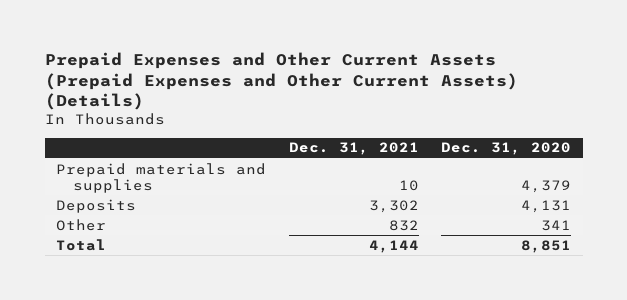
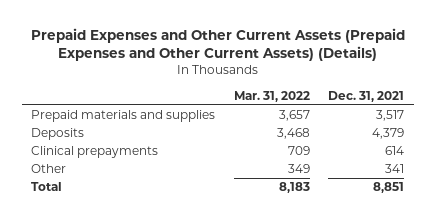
[441,142,572,156] Dec. 31, 2020 -> none
none -> [233,90,310,102] Mar. 31, 2022
[398,179,419,191] 10 -> [376,110,405,122] 3,517
[368,199,419,213] 3,302 -> [372,128,405,140] 4,379
none -> [31,146,159,159] Clinical prepayments
[388,219,419,231] 832 -> [385,164,405,174] 341
[368,239,419,253] 4,144 -> [373,182,405,194] 8,851

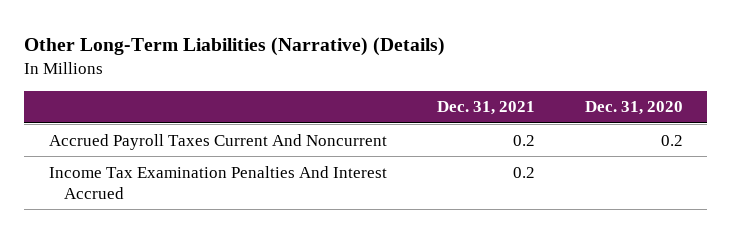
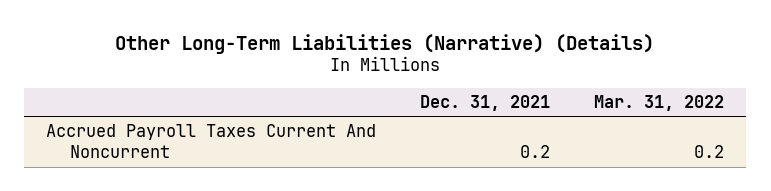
[584,101,683,116] Dec. 31, 2020 -> none
none -> [594,95,725,112] Mar. 31, 2022
[49,165,388,199] Income Tax Examination Penalties And Interest Accrued -> none

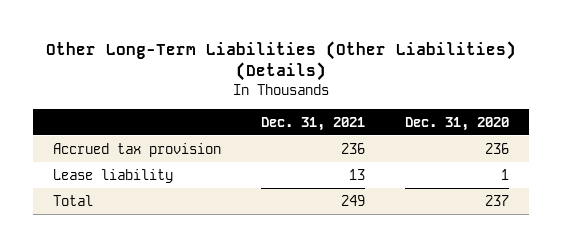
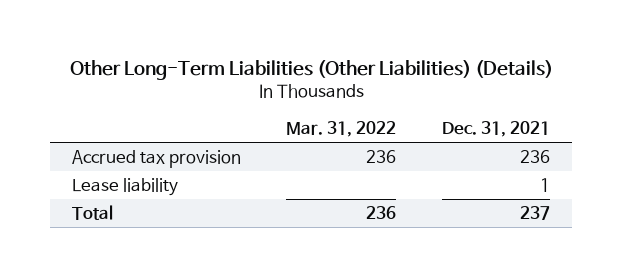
[404,116,509,131] Dec. 31, 2020 -> none
none -> [286,120,397,137] Mar. 31, 2022
[349,168,366,180] 13 -> [539,178,550,193] 1
[341,194,366,206] 249 -> [519,206,550,221] 237

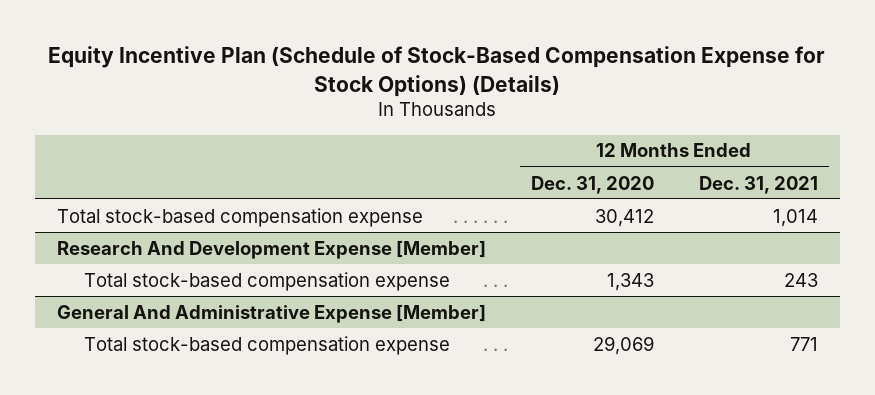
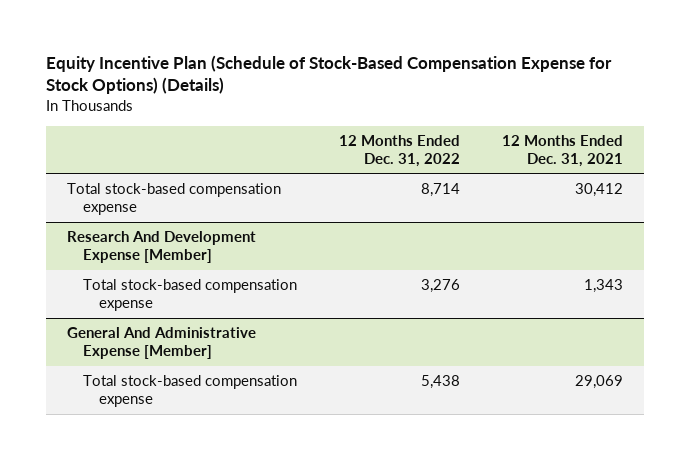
[530,175,654,194] Dec. 31, 2020 -> none
none -> [338,134,460,168] 12 Months Ended Dec. 31, 2022
[772,208,818,227] 1,014 -> [574,182,623,197] 30,412
[783,272,818,287] 243 -> [583,278,623,293] 1,343
[789,336,818,351] 771 -> [574,374,623,389] 29,069

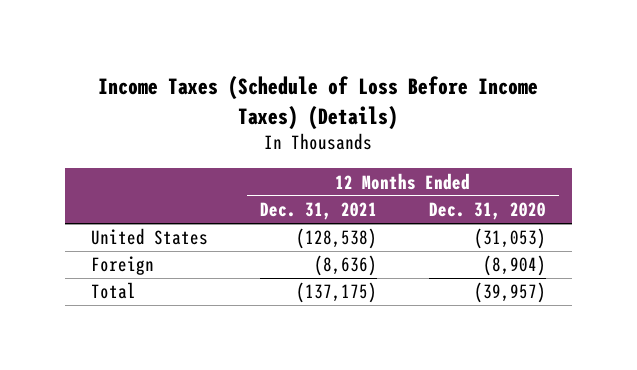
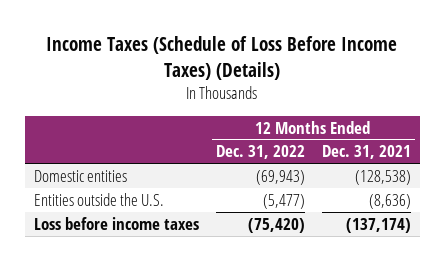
[428,201,546,220] Dec. 31, 2020 -> none
none -> [215,145,305,160] Dec. 31, 2022
[90,282,136,300] Total -> none
[90,228,208,246] United States -> [33,169,127,182] Domestic entities
[90,256,154,276] Foreign -> [33,192,164,206] Entities outside the U.S.
none -> [33,216,199,230] Loss before income taxes

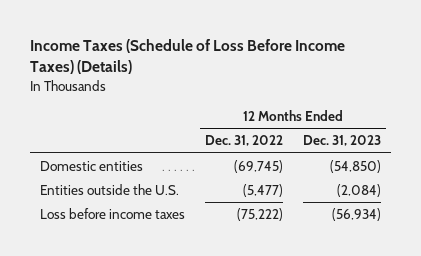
[322,145,412,160] Dec. 31, 2021 -> none
none -> [303,135,382,147] Dec. 31, 2023
[255,169,305,185] (69,943) -> [233,159,283,173] (69,745)
[247,217,305,233] (75,420) -> [236,207,283,221] (75,222)

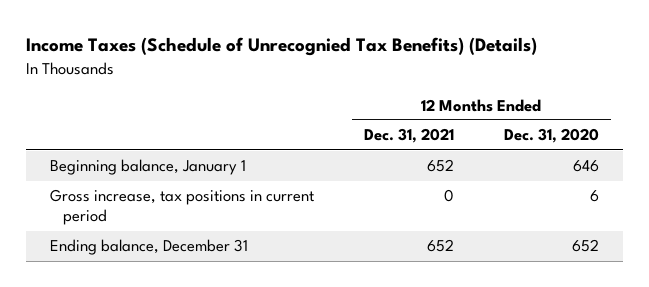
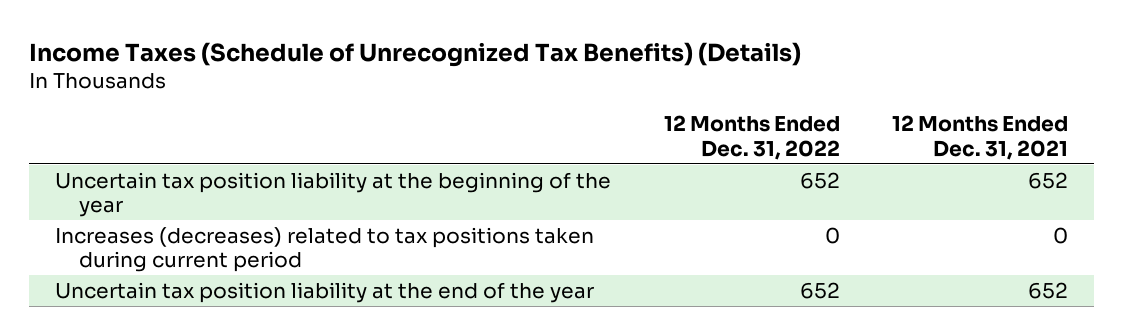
[25,37,537,57] Income Taxes (Schedule of Unrecognied Tax Benefits) (Details) -> [29,41,802,67] Income Taxes (Schedule of Unrecognized Tax Benefits) (Details)
[503,128,599,144] Dec. 31, 2020 -> none
none -> [663,115,840,160] 12 Months Ended Dec. 31, 2022
[50,159,247,176] Beginning balance, January 1 -> [55,171,612,218] Uncertain tax position liability at the beginning of the year
[50,189,315,226] Gross increase, tax positions in current period -> [55,226,595,273] Increases (decreases) related to tax positions taken during current period
[50,239,249,256] Ending balance, December 31 -> [55,281,595,303] Uncertain tax position liability at the end of the year

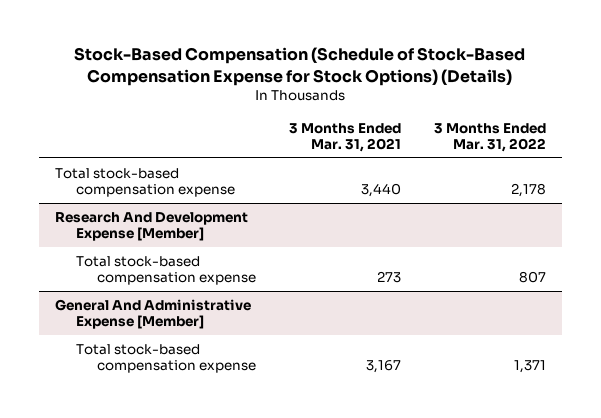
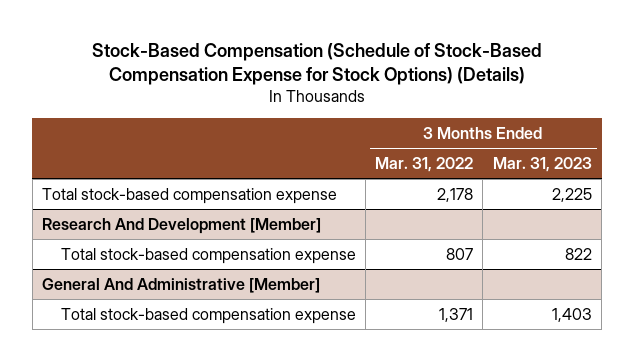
[288,122,401,153] 3 Months Ended Mar. 31, 2021 -> none
none -> [492,156,592,172] Mar. 31, 2023
[55,211,249,242] Research And Development Expense [Member] -> [41,217,321,234] Research And Development [Member]
[55,298,252,330] General And Administrative Expense [Member] -> [41,277,320,293] General And Administrative [Member]

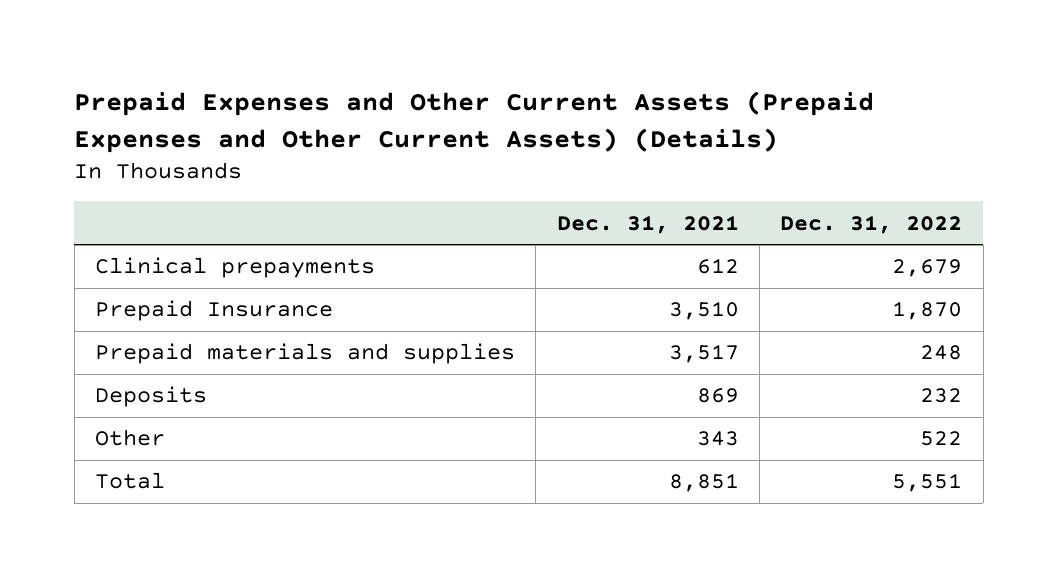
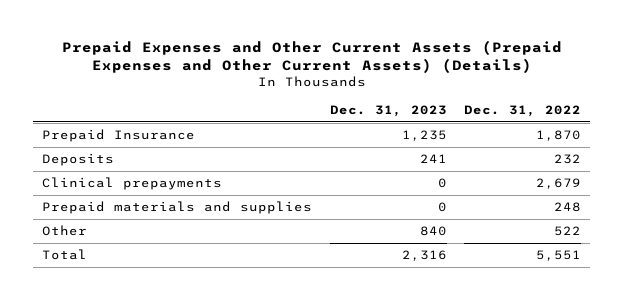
[556,214,739,234] Dec. 31, 2021 -> none
none -> [329,105,447,118] Dec. 31, 2023
[95,257,376,279] Clinical prepayments -> [41,177,222,191] Clinical prepayments
[95,343,516,365] Prepaid materials and supplies -> [41,201,312,215] Prepaid materials and supplies

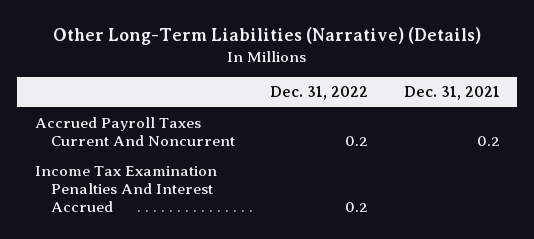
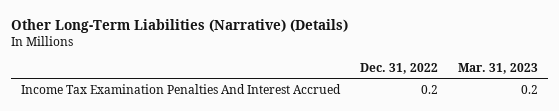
[403,86,500,101] Dec. 31, 2021 -> none
none -> [457,63,538,75] Mar. 31, 2023
[34,117,236,147] Accrued Payroll Taxes Current And Noncurrent -> none

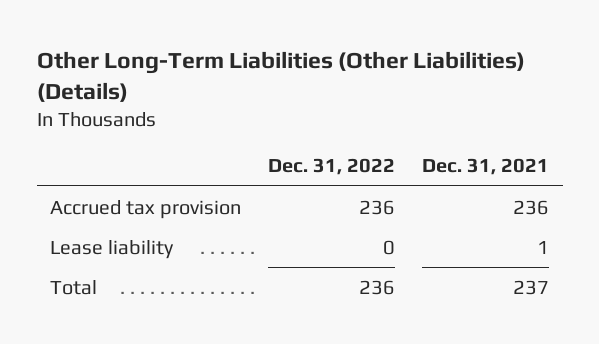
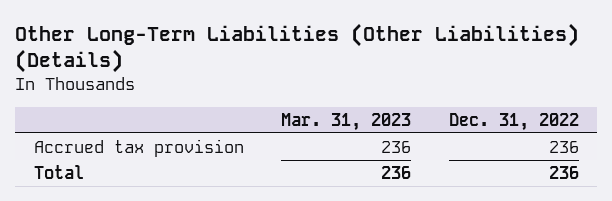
[422,158,550,176] Dec. 31, 2021 -> none
none -> [281,112,412,131] Mar. 31, 2023
[50,239,175,259] Lease liability -> none

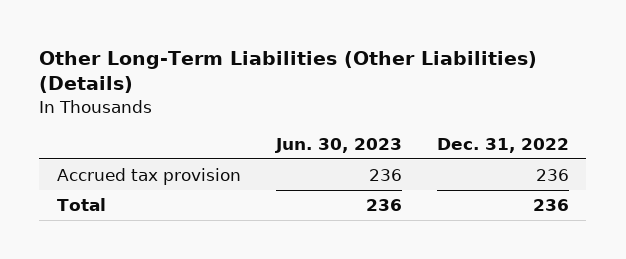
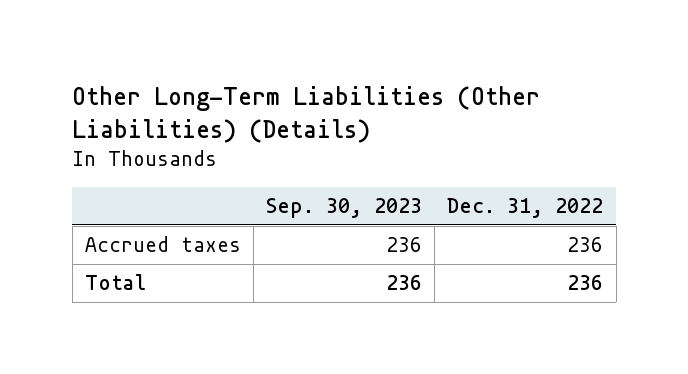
[274,138,402,154] Jun. 30, 2023 -> none
none -> [266,198,423,219] Sep. 30, 2023
[56,167,241,185] Accrued tax provision -> [84,236,241,253] Accrued taxes

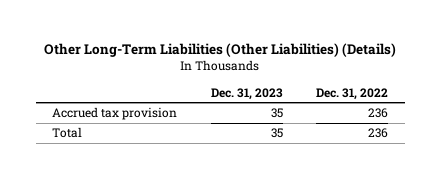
[266,198,423,219] Sep. 30, 2023 -> none
none -> [210,87,283,100] Dec. 31, 2023
[84,236,241,253] Accrued taxes -> [52,107,178,121] Accrued tax provision

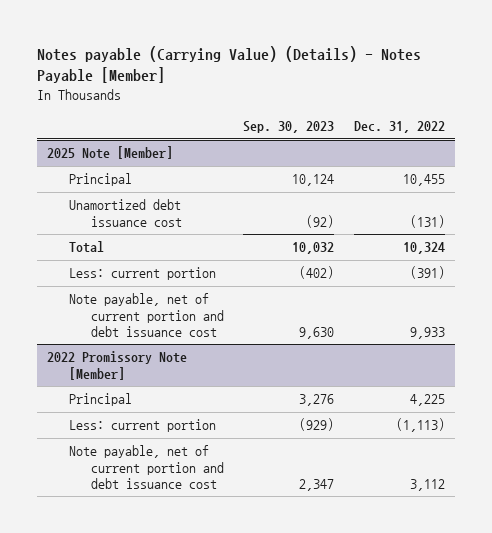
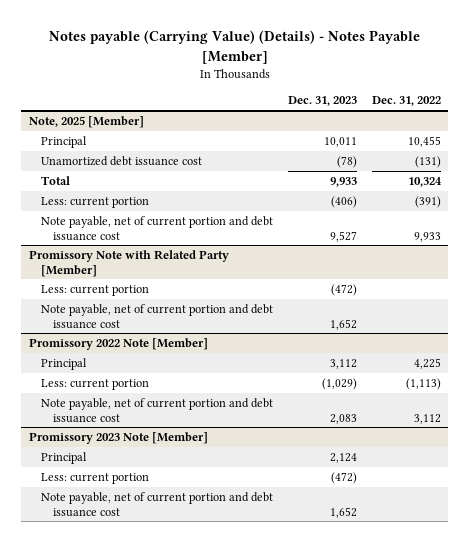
[243,121,335,134] Sep. 30, 2023 -> none
none -> [287,96,357,107] Dec. 31, 2023
[47,146,174,160] 2025 Note [Member] -> [28,116,144,129] Note, 2025 [Member]
none -> [28,250,229,277] Promissory Note with Related Party [Member]
none -> [41,285,150,297] Less: current portion
none -> [41,304,274,329] Note payable, net of current portion and debt issuance cost
[47,351,188,380] 2022 Promissory Note [Member] -> [28,338,208,351] Promissory 2022 Note [Member]
none -> [28,432,208,445] Promissory 2023 Note [Member]
none -> [41,452,88,465] Principal
none -> [41,473,150,485] Less: current portion
none -> [41,492,274,517] Note payable, net of current portion and debt issuance cost

